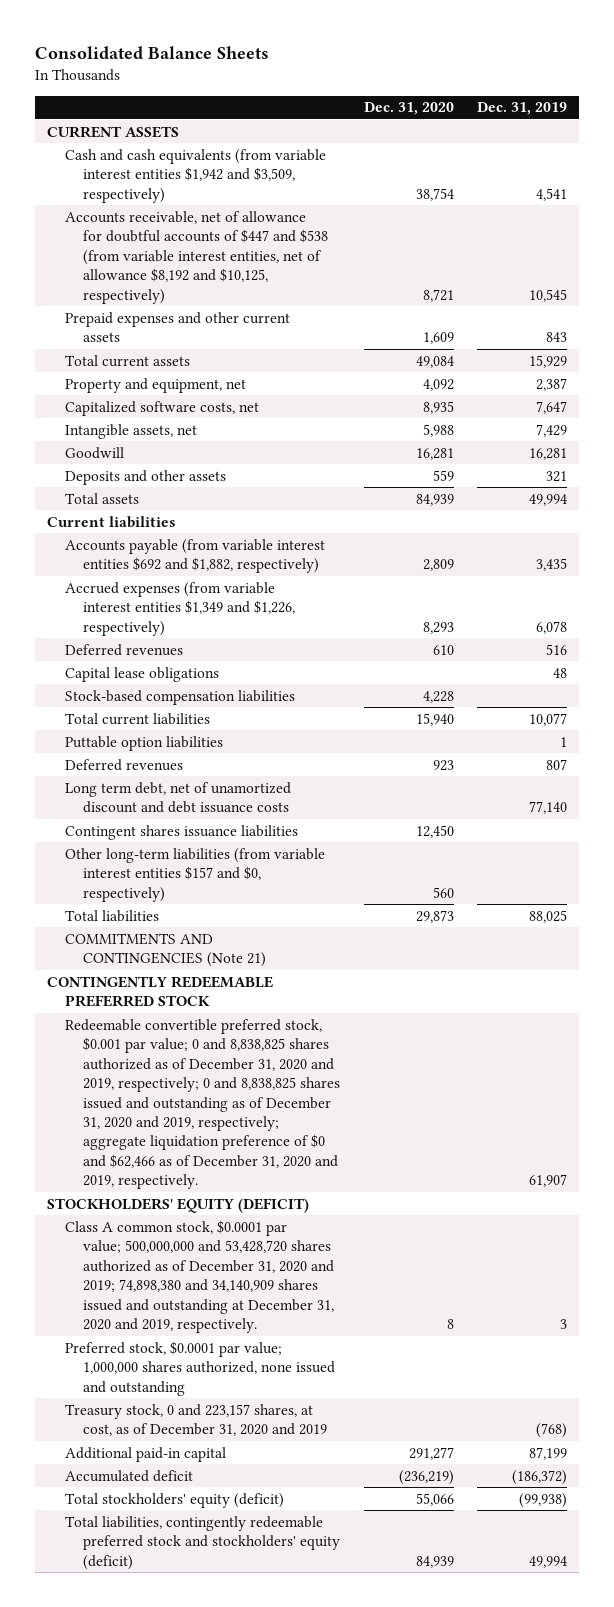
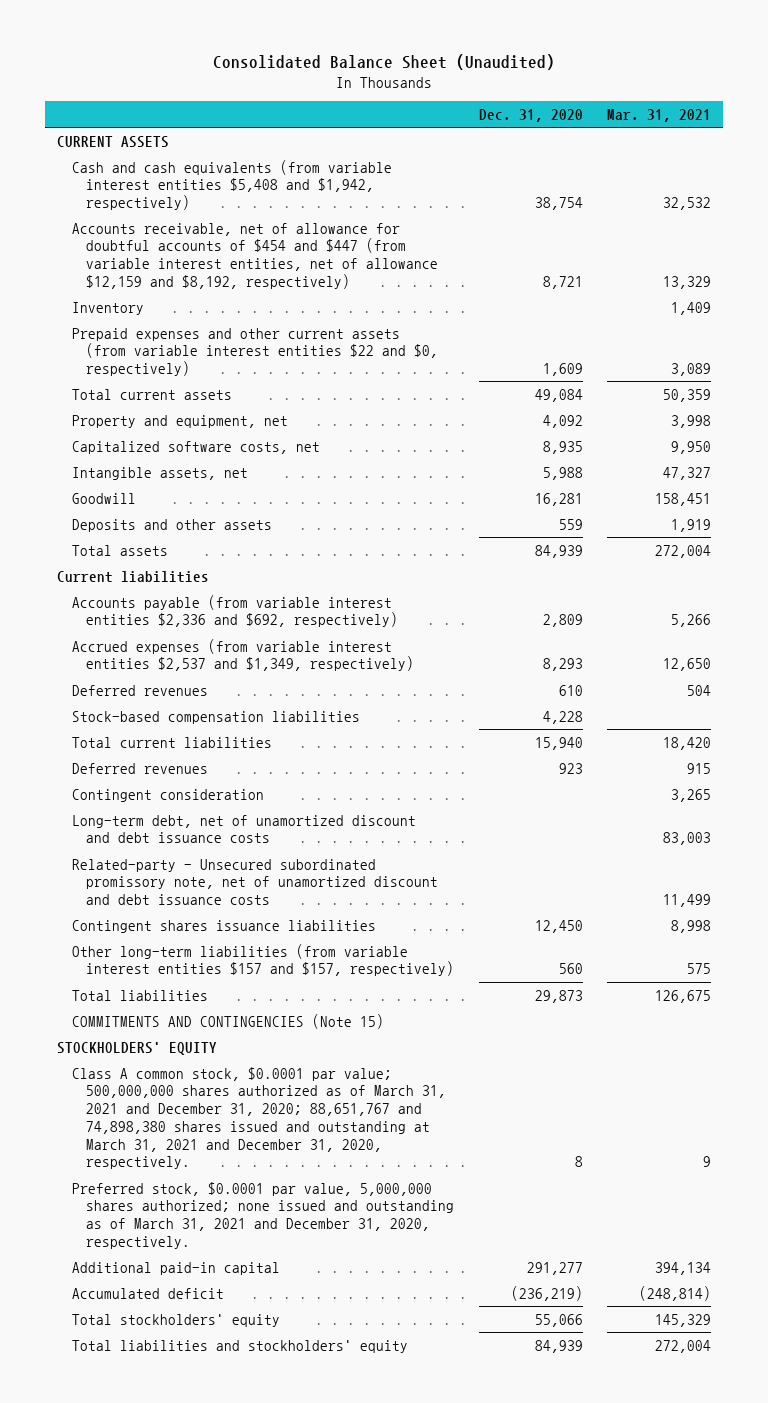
[35,46,270,60] Consolidated Balance Sheets -> [212,54,555,71] Consolidated Balance Sheet (Unaudited)
[476,102,567,116] Dec. 31, 2019 -> none
none -> [607,108,712,122] Mar. 31, 2021
[65,148,327,203] Cash and cash equivalents (from variable interest entities $1,942 and $3,509, respectively) -> [71,159,392,211] Cash and cash equivalents (from variable interest entities $5,408 and $1,942, respectively)
[65,210,329,304] Accounts receivable, net of allowance for doubtful accounts of $447 and $538 (from variable interest entities, net of allowance $8,192 and $10,125, respectively) -> [71,222,439,289] Accounts receivable, net of allowance for doubtful accounts of $454 and $447 (from variable interest entities, net of allowance $12,159 and $8,192, respectively)
none -> [71,301,144,315] Inventory
[65,311,291,343] Prepaid expenses and other current assets -> [71,327,439,377] Prepaid expenses and other current assets (from variable interest entities $22 and $0, respectively)
[65,538,326,574] Accounts payable (from variable interest entities $692 and $1,882, respectively) -> [71,594,399,628] Accounts payable (from variable interest entities $2,336 and $692, respectively)
[65,581,296,636] Accrued expenses (from variable interest entities $1,349 and $1,226, respectively) -> [71,638,415,672] Accrued expenses (from variable interest entities $2,537 and $1,349, respectively)
[65,666,220,682] Capital lease obligations -> none
[65,735,224,751] Puttable option liabilities -> none
none -> [71,788,264,802] Contingent consideration
[65,781,292,814] Long term debt, net of unamortized discount and debt issuance costs -> [71,814,416,844] Long-term debt, net of unamortized discount and debt issuance costs
none -> [71,858,439,906] Related-party - Unsecured subordinated promissory note, net of unamortized discount and debt issuance costs
[65,847,326,902] Other long-term liabilities (from variable interest entities $157 and $0, respectively) -> [71,943,455,977] Other long-term liabilities (from variable interest entities $157 and $157, respectively)
[46,975,273,1008] CONTINGENTLY REDEEMABLE PREFERRED STOCK -> none
[65,1018,341,1190] Redeemable convertible preferred stock, $0.001 par value; 0 and 8,838,825 shares authorized as of December 31, 2020 and 2019, respectively; 0 and 8,838,825 shares issued and outstanding as of December 31, 2020 and 2019, respectively; aggregate liquidation preference of $0 and $62,466 as of December 31, 2020 and 2019, respectively. -> none
[65,1403,328,1437] Treasury stock, 0 and 223,157 shares, at cost, as of December 31, 2020 and 2019 -> none
[65,932,267,968] COMMITMENTS AND CONTINGENCIES (Note 21) -> [71,1013,384,1029] COMMITMENTS AND CONTINGENCIES (Note 15)
[46,1197,309,1213] STOCKHOLDERS' EQUITY (DEFICIT) -> [56,1041,217,1055] STOCKHOLDERS' EQUITY
[65,1219,335,1334] Class A common stock, $0.0001 par value; 500,000,000 and 53,428,720 shares authorized as of December 31, 2020 and 2019; 74,898,380 and 34,140,909 shares issued and outstanding at December 31, 2020 and 2019, respectively. -> [71,1066,447,1170] Class A common stock, $0.0001 par value; 500,000,000 shares authorized as of March 31, 2021 and December 31, 2020; 88,651,767 and 74,898,380 shares issued and outstanding at March 31, 2021 and December 31, 2020, respectively.
[65,1340,336,1396] Preferred stock, $0.0001 par value; 1,000,000 shares authorized, none issued and outstanding -> [71,1181,455,1249] Preferred stock, $0.0001 par value, 5,000,000 shares authorized; none issued and outstanding as of March 31, 2021 and December 31, 2020, respectively.
[65,1492,285,1508] Total stockholders' equity (deficit) -> [71,1313,280,1327] Total stockholders' equity
[65,1515,341,1570] Total liabilities, contingently redeemable preferred stock and stockholders' equity (deficit) -> [71,1339,408,1353] Total liabilities and stockholders' equity

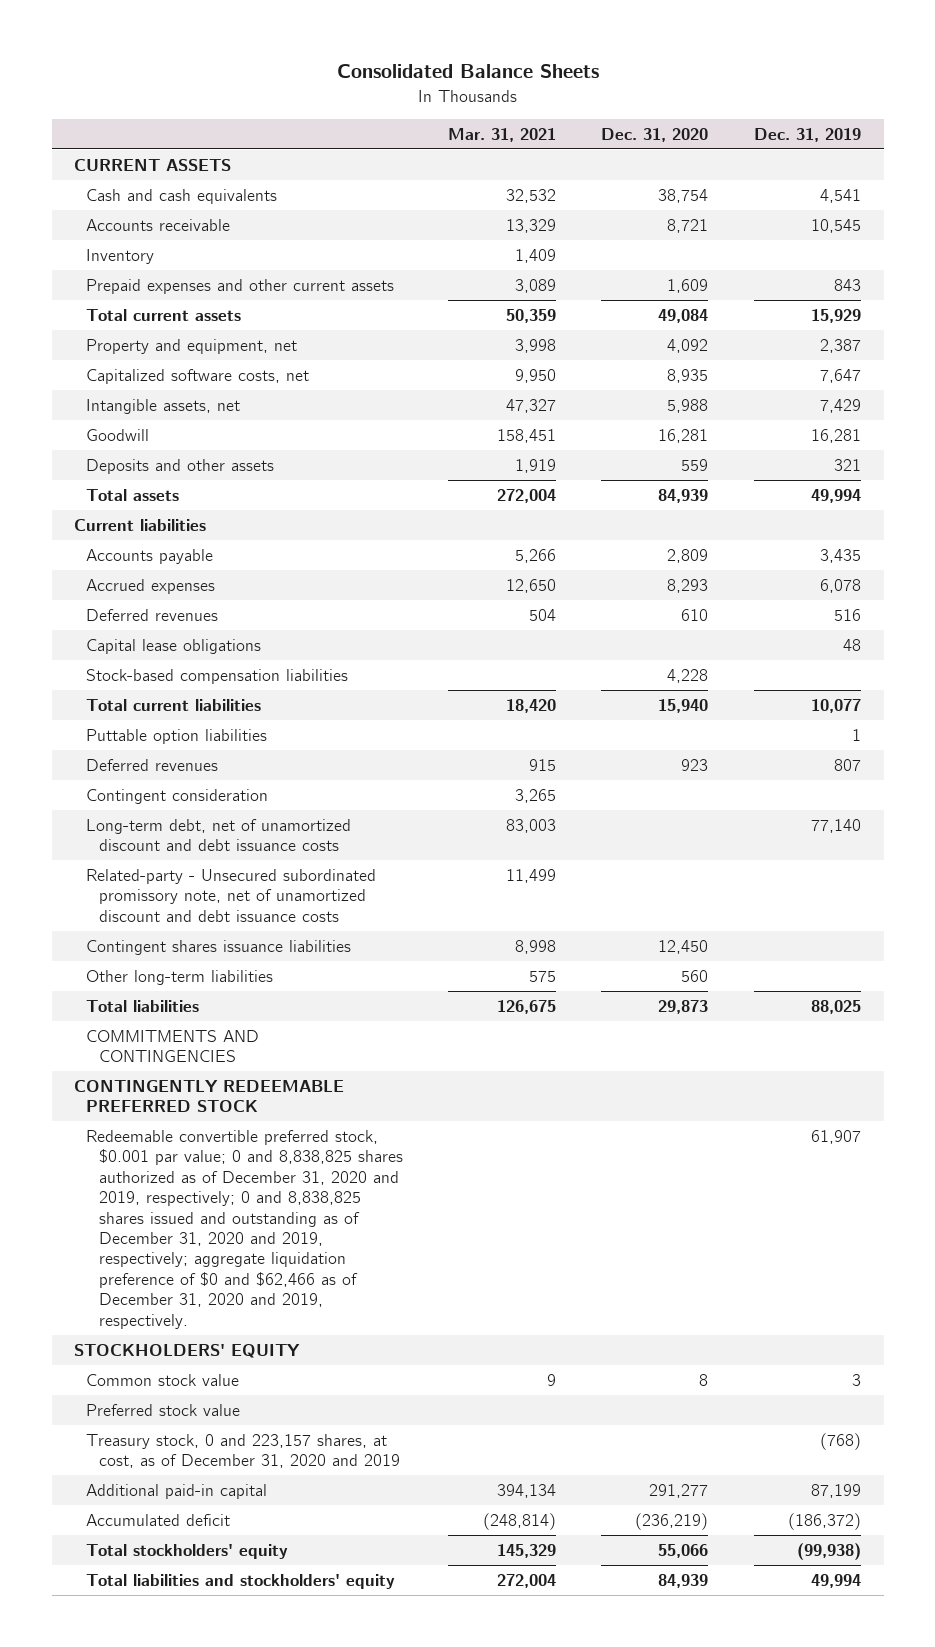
[212,54,555,71] Consolidated Balance Sheet (Unaudited) -> [336,64,599,79] Consolidated Balance Sheets
none -> [753,127,861,142] Dec. 31, 2019
[71,159,392,211] Cash and cash equivalents (from variable interest entities $5,408 and $1,942, respectively) -> [86,188,278,204] Cash and cash equivalents
[71,222,439,289] Accounts receivable, net of allowance for doubtful accounts of $454 and $447 (from variable interest entities, net of allowance $12,159 and $8,192, respectively) -> [86,218,231,231] Accounts receivable
[71,327,439,377] Prepaid expenses and other current assets (from variable interest entities $22 and $0, respectively) -> [86,278,395,294] Prepaid expenses and other current assets
[71,594,399,628] Accounts payable (from variable interest entities $2,336 and $692, respectively) -> [86,548,214,564] Accounts payable
[71,638,415,672] Accrued expenses (from variable interest entities $2,537 and $1,349, respectively) -> [86,578,216,594] Accrued expenses
none -> [86,638,262,654] Capital lease obligations
none -> [86,728,268,744] Puttable option liabilities
[71,943,455,977] Other long-term liabilities (from variable interest entities $157 and $157, respectively) -> [86,969,274,985] Other long-term liabilities
[71,1013,384,1029] COMMITMENTS AND CONTINGENCIES (Note 15) -> [86,1029,260,1063] COMMITMENTS AND CONTINGENCIES
none -> [74,1079,345,1113] CONTINGENTLY REDEEMABLE PREFERRED STOCK
none -> [86,1129,403,1329] Redeemable convertible preferred stock, $0.001 par value; 0 and 8,838,825 shares authorized as of December 31, 2020 and 2019, respectively; 0 and 8,838,825 shares issued and outstanding as of December 31, 2020 and 2019, respectively; aggregate liquidation preference of $0 and $62,466 as of December 31, 2020 and 2019, respectively.
[71,1066,447,1170] Class A common stock, $0.0001 par value; 500,000,000 shares authorized as of March 31, 2021 and December 31, 2020; 88,651,767 and 74,898,380 shares issued and outstanding at March 31, 2021 and December 31, 2020, respectively. -> [86,1373,240,1386] Common stock value
[71,1181,455,1249] Preferred stock, $0.0001 par value, 5,000,000 shares authorized; none issued and outstanding as of March 31, 2021 and December 31, 2020, respectively. -> [86,1403,241,1416] Preferred stock value
none -> [86,1433,400,1469] Treasury stock, 0 and 223,157 shares, at cost, as of December 31, 2020 and 2019

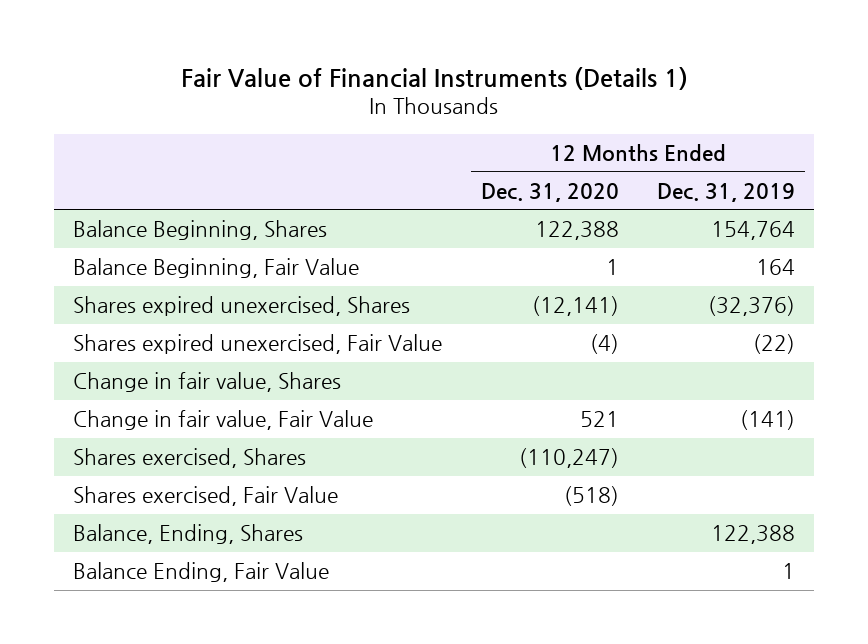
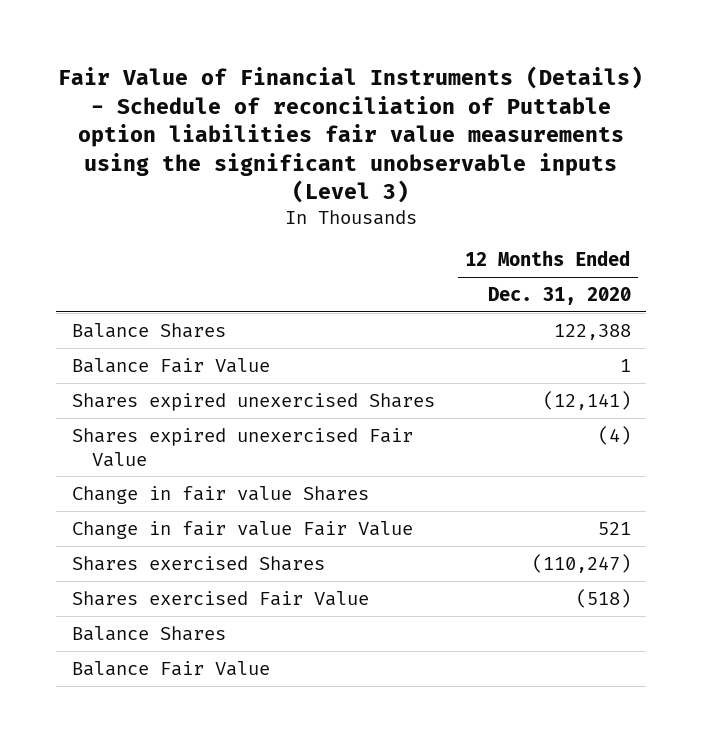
[181,66,689,90] Fair Value of Financial Instruments (Details 1) -> [58,66,644,204] Fair Value of Financial Instruments (Details) - Schedule of reconciliation of Puttable option liabilities fair value measurements using the significant unobservable inputs (Level 3)
[657,182,796,202] Dec. 31, 2019 -> none
[73,220,328,241] Balance Beginning, Shares -> [71,322,226,338] Balance Shares
[73,258,360,279] Balance Beginning, Fair Value -> [71,357,270,373] Balance Fair Value
[73,296,411,317] Shares expired unexercised, Shares -> [71,392,435,411] Shares expired unexercised Shares
[73,334,443,355] Shares expired unexercised, Fair Value -> [71,427,413,467] Shares expired unexercised Fair Value
[73,372,342,393] Change in fair value, Shares -> [71,485,369,504] Change in fair value Shares
[73,410,374,431] Change in fair value, Fair Value -> [71,520,413,539] Change in fair value Fair Value
[73,448,307,469] Shares exercised, Shares -> [71,555,325,571] Shares exercised Shares
[73,486,339,507] Shares exercised, Fair Value -> [71,590,369,606] Shares exercised Fair Value
[73,524,304,545] Balance, Ending, Shares -> [71,625,226,641] Balance Shares
[73,562,330,583] Balance Ending, Fair Value -> [71,660,270,676] Balance Fair Value

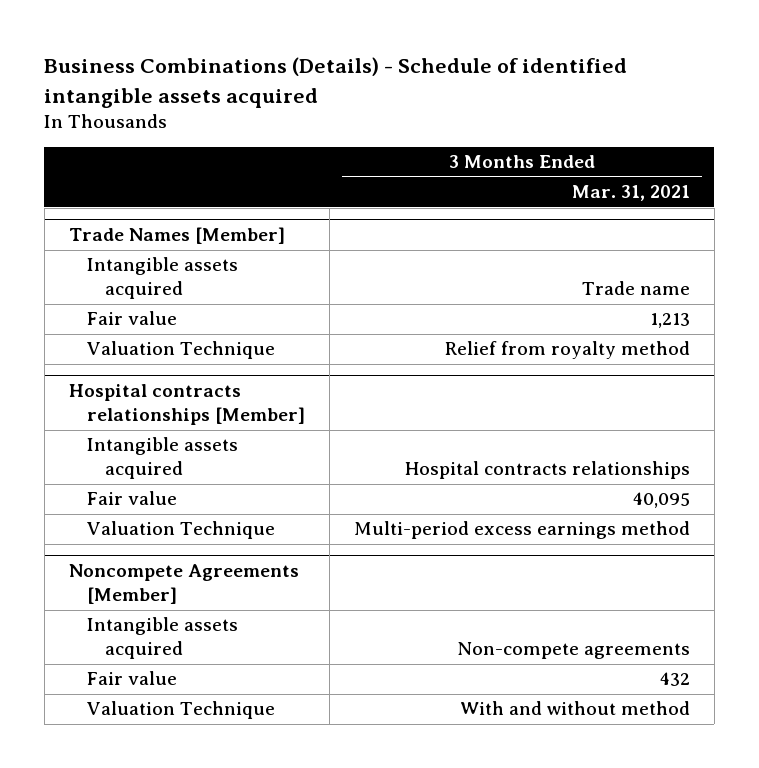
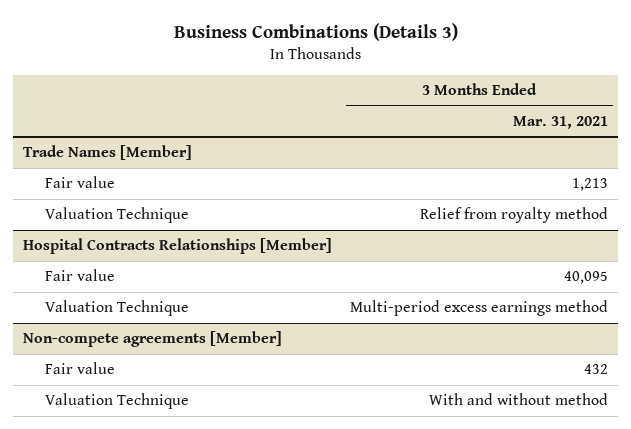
[44,57,628,108] Business Combinations (Details) - Schedule of identified intangible assets acquired -> [173,23,458,42] Business Combinations (Details 3)
[87,257,239,300] Intangible assets acquired -> none
[87,437,239,480] Intangible assets acquired -> none
[68,384,306,426] Hospital contracts relationships [Member] -> [22,238,332,255] Hospital Contracts Relationships [Member]
[68,564,299,605] Noncompete Agreements [Member] -> none
[87,617,239,660] Intangible assets acquired -> none
none -> [22,331,282,348] Non-compete agreements [Member]

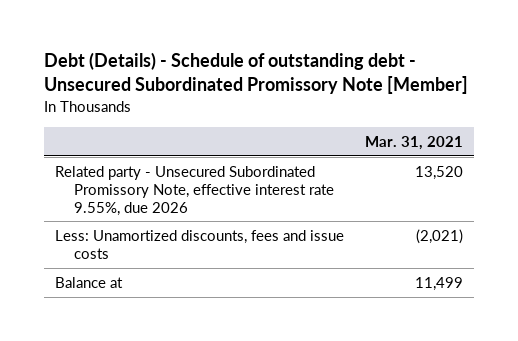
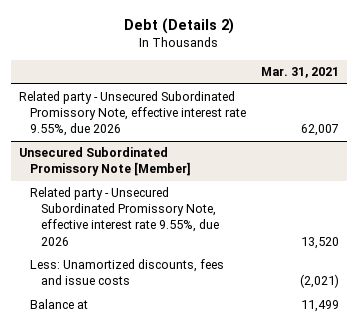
[43,52,468,95] Debt (Details) - Schedule of outstanding debt - Unsecured Subordinated Promissory Note [Member] -> [124,18,235,35] Debt (Details 2)
none -> [18,91,246,137] Related party - Unsecured Subordinated Promissory Note, effective interest rate 9.55%, due 2026
none -> [18,147,191,177] Unsecured Subordinated Promissory Note [Member]

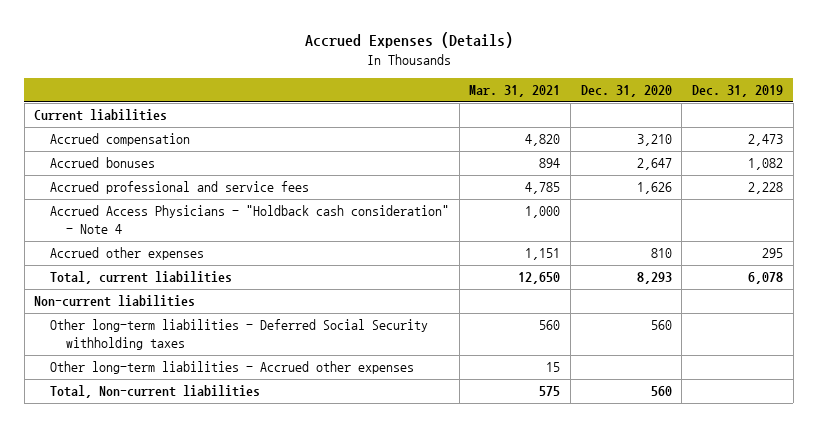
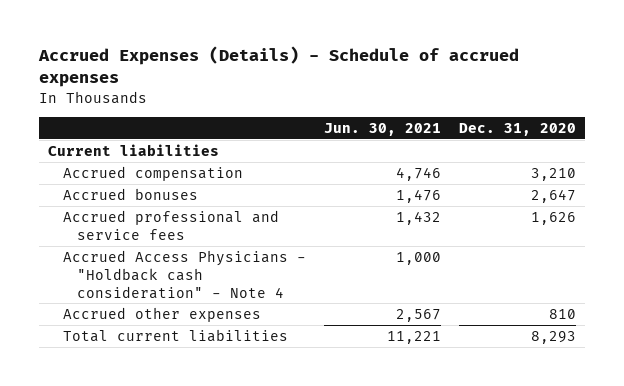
[304,32,513,49] Accrued Expenses (Details) -> [38,46,520,88] Accrued Expenses (Details) - Schedule of accrued expenses
[469,85,561,98] Mar. 31, 2021 -> none
[692,85,784,98] Dec. 31, 2019 -> none
none -> [323,122,441,136] Jun. 30, 2021
[34,295,196,308] Non-current liabilities -> none
[49,319,428,351] Other long-term liabilities - Deferred Social Security withholding taxes -> none
[49,361,414,375] Other long-term liabilities - Accrued other expenses -> none
[49,385,260,399] Total, Non-current liabilities -> none
[49,271,232,285] Total, current liabilities -> [62,328,288,342] Total current liabilities

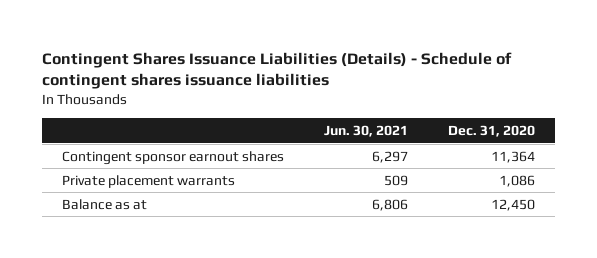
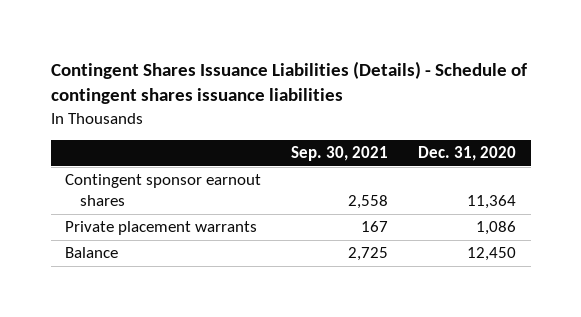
[324,125,409,138] Jun. 30, 2021 -> none
none -> [291,146,389,162] Sep. 30, 2021
[61,198,147,210] Balance as at -> [65,247,119,259] Balance

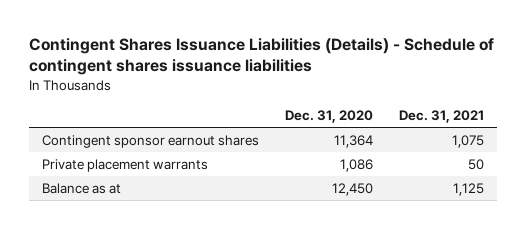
[291,146,389,162] Sep. 30, 2021 -> none
none -> [398,110,484,124] Dec. 31, 2021
[65,247,119,259] Balance -> [41,182,121,194] Balance as at

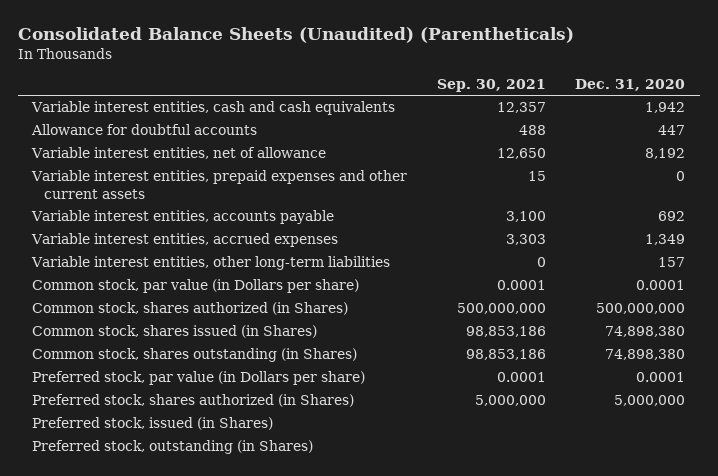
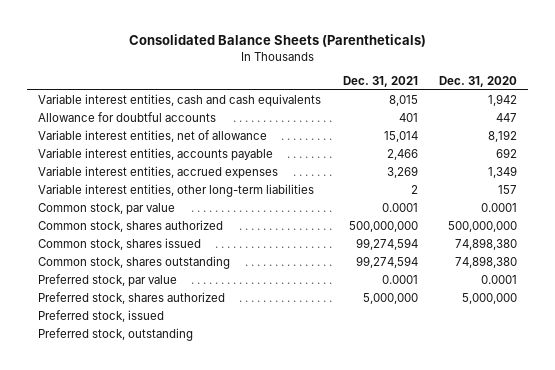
[17,26,574,43] Consolidated Balance Sheets (Unaudited) (Parentheticals) -> [128,34,426,48] Consolidated Balance Sheets (Parentheticals)
[436,79,546,93] Sep. 30, 2021 -> none
none -> [342,76,418,88] Dec. 31, 2021
[31,170,408,199] Variable interest entities, prepaid expenses and other current assets -> none
[32,279,360,294] Common stock, par value (in Dollars per share) -> [38,203,176,216] Common stock, par value
[32,302,349,316] Common stock, shares authorized (in Shares) -> [38,220,224,233] Common stock, shares authorized
[32,325,318,339] Common stock, shares issued (in Shares) -> [38,238,202,251] Common stock, shares issued
[32,348,358,363] Common stock, shares outstanding (in Shares) -> [38,256,231,270] Common stock, shares outstanding
[32,371,366,386] Preferred stock, par value (in Dollars per share) -> [38,274,178,288] Preferred stock, par value
[32,394,355,408] Preferred stock, shares authorized (in Shares) -> [38,292,226,305] Preferred stock, shares authorized
[32,417,274,431] Preferred stock, issued (in Shares) -> [38,310,165,323] Preferred stock, issued
[32,440,314,455] Preferred stock, outstanding (in Shares) -> [38,328,194,342] Preferred stock, outstanding

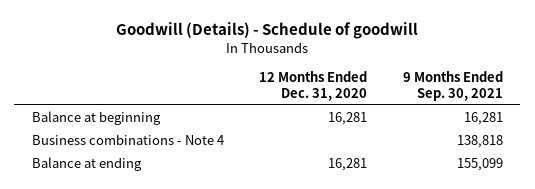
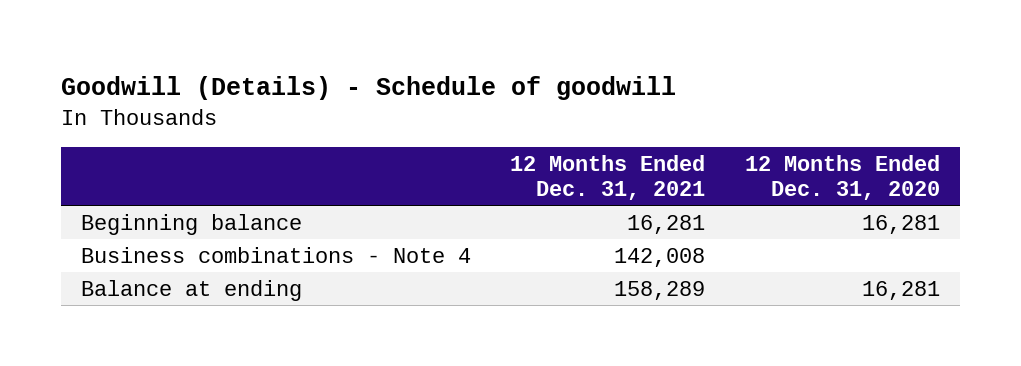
[402,71,503,101] 9 Months Ended Sep. 30, 2021 -> none
none -> [510,154,706,200] 12 Months Ended Dec. 31, 2021
[32,111,162,126] Balance at beginning -> [81,213,303,235] Beginning balance

